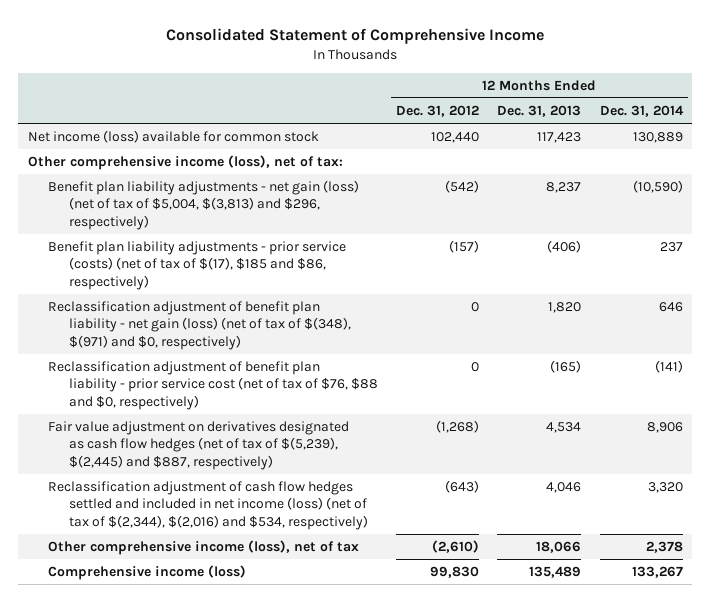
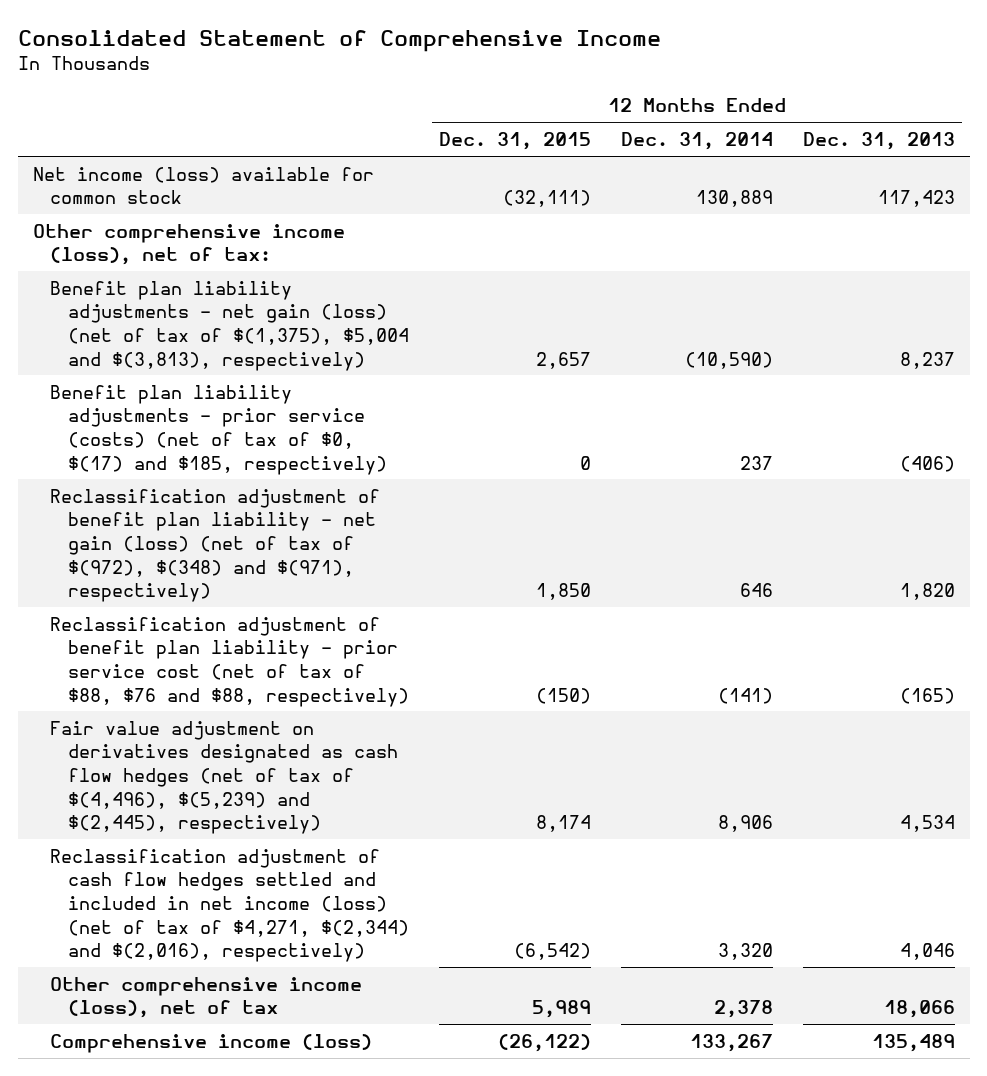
[396,104,480,117] Dec. 31, 2012 -> none
none -> [439,132,592,151] Dec. 31, 2015
[48,179,360,230] Benefit plan liability adjustments - net gain (loss) (net of tax of $5,004, $(3,813) and $296, respectively) -> [50,280,410,371] Benefit plan liability adjustments - net gain (loss) (net of tax of $(1,375), $5,004 and $(3,813), respectively)
[48,240,347,290] Benefit plan liability adjustments - prior service (costs) (net of tax of $(17), $185 and $86, respectively) -> [50,384,388,475] Benefit plan liability adjustments - prior service (costs) (net of tax of $0, $(17) and $185, respectively)
[48,300,351,350] Reclassification adjustment of benefit plan liability - net gain (loss) (net of tax of $(348), $(971) and $0, respectively) -> [50,488,381,603] Reclassification adjustment of benefit plan liability - net gain (loss) (net of tax of $(972), $(348) and $(971), respectively)
[48,360,378,410] Reclassification adjustment of benefit plan liability - prior service cost (net of tax of $76, $88 and $0, respectively) -> [50,616,410,707] Reclassification adjustment of benefit plan liability - prior service cost (net of tax of $88, $76 and $88, respectively)
[48,420,350,470] Fair value adjustment on derivatives designated as cash flow hedges (net of tax of $(5,239), $(2,445) and $887, respectively) -> [50,720,399,835] Fair value adjustment on derivatives designated as cash flow hedges (net of tax of $(4,496), $(5,239) and $(2,445), respectively)
[48,480,368,530] Reclassification adjustment of cash flow hedges settled and included in net income (loss) (net of tax of $(2,344), $(2,016) and $534, respectively) -> [50,848,410,963] Reclassification adjustment of cash flow hedges settled and included in net income (loss) (net of tax of $4,271, $(2,344) and $(2,016), respectively)

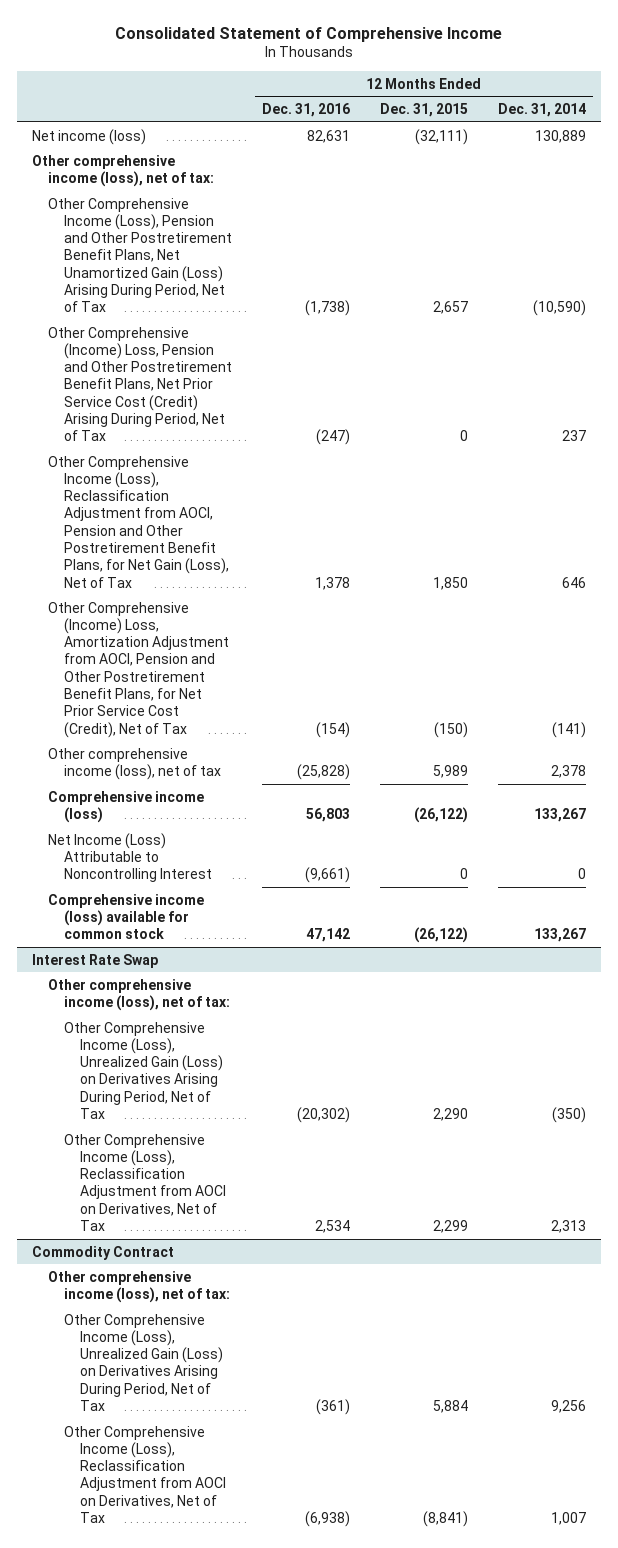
[802,132,955,151] Dec. 31, 2013 -> none
none -> [262,103,351,118] Dec. 31, 2016
[32,166,374,205] Net income (loss) available for common stock -> [32,128,147,145] Net income (loss)
[50,720,399,835] Fair value adjustment on derivatives designated as cash flow hedges (net of tax of $(4,496), $(5,239) and $(2,445), respectively) -> none
[50,848,410,963] Reclassification adjustment of cash flow hedges settled and included in net income (loss) (net of tax of $4,271, $(2,344) and $(2,016), respectively) -> none
[50,280,410,371] Benefit plan liability adjustments - net gain (loss) (net of tax of $(1,375), $5,004 and $(3,813), respectively) -> [48,197,233,313] Other Comprehensive Income (Loss), Pension and Other Postretirement Benefit Plans, Net Unamortized Gain (Loss) Arising During Period, Net of Tax
[50,384,388,475] Benefit plan liability adjustments - prior service (costs) (net of tax of $0, $(17) and $185, respectively) -> [48,326,233,442] Other Comprehensive (Income) Loss, Pension and Other Postretirement Benefit Plans, Net Prior Service Cost (Credit) Arising During Period, Net of Tax
[50,488,381,603] Reclassification adjustment of benefit plan liability - net gain (loss) (net of tax of $(972), $(348) and $(971), respectively) -> [48,455,230,588] Other Comprehensive Income (Loss), Reclassification Adjustment from AOCI, Pension and Other Postretirement Benefit Plans, for Net Gain (Loss), Net of Tax
[50,616,410,707] Reclassification adjustment of benefit plan liability - prior service cost (net of tax of $88, $76 and $88, respectively) -> [48,601,230,738] Other Comprehensive (Income) Loss, Amortization Adjustment from AOCI, Pension and Other Postretirement Benefit Plans, for Net Prior Service Cost (Credit), Net of Tax
none -> [48,832,213,883] Net Income (Loss) Attributable to Noncontrolling Interest
none -> [48,893,205,940] Comprehensive income (loss) available for common stock
none -> [32,953,159,968] Interest Rate Swap
none -> [48,978,231,1011] Other comprehensive income (loss), net of tax:
none -> [64,1021,224,1120] Other Comprehensive Income (Loss), Unrealized Gain (Loss) on Derivatives Arising During Period, Net of Tax
none -> [64,1133,227,1232] Other Comprehensive Income (Loss), Reclassification Adjustment from AOCI on Derivatives, Net of Tax
none -> [32,1245,175,1260] Commodity Contract
none -> [48,1270,231,1303] Other comprehensive income (loss), net of tax:
none -> [64,1313,224,1412] Other Comprehensive Income (Loss), Unrealized Gain (Loss) on Derivatives Arising During Period, Net of Tax
none -> [64,1425,227,1524] Other Comprehensive Income (Loss), Reclassification Adjustment from AOCI on Derivatives, Net of Tax

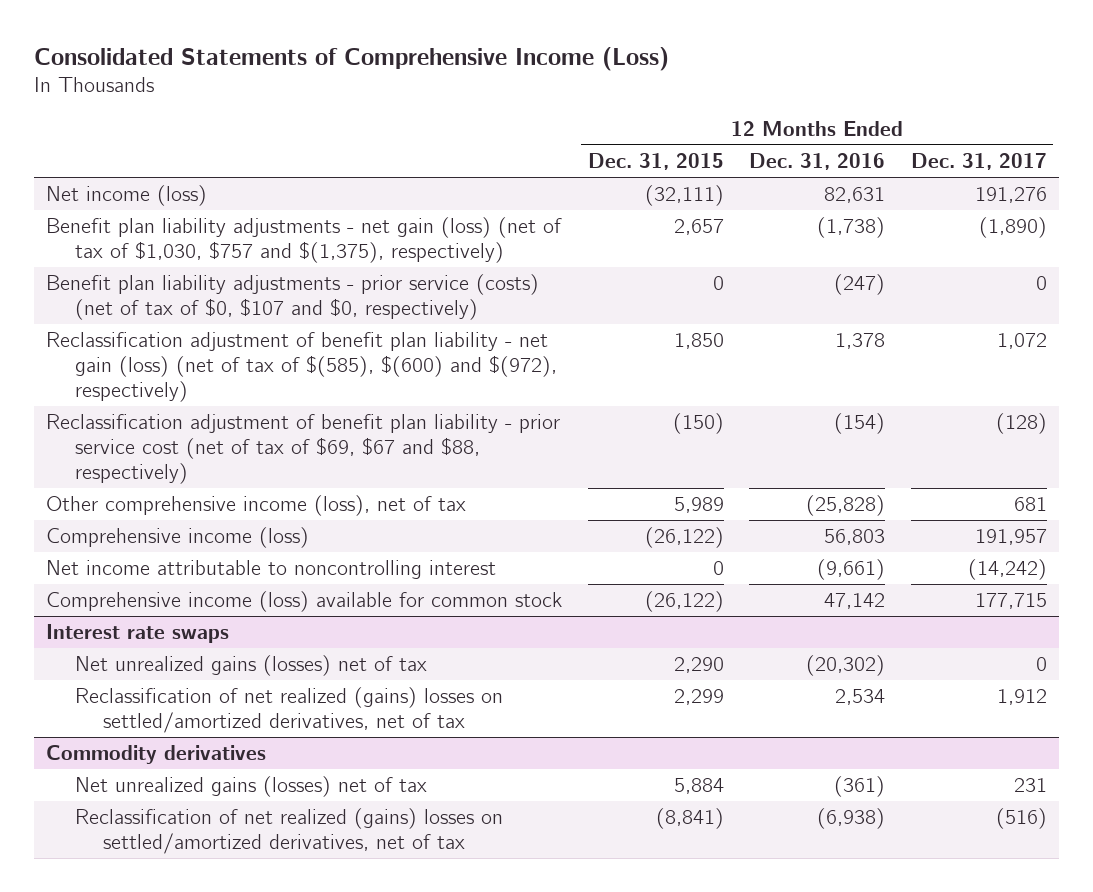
[115,26,503,42] Consolidated Statement of Comprehensive Income -> [33,47,669,72] Consolidated Statements of Comprehensive Income (Loss)
[497,103,586,118] Dec. 31, 2014 -> none
none -> [910,153,1047,171] Dec. 31, 2017
[32,154,215,187] Other comprehensive income (loss), net of tax: -> none
[48,197,233,313] Other Comprehensive Income (Loss), Pension and Other Postretirement Benefit Plans, Net Unamortized Gain (Loss) Arising During Period, Net of Tax -> [46,217,563,264] Benefit plan liability adjustments - net gain (loss) (net of tax of $1,030, $757 and $(1,375), respectively)
[48,326,233,442] Other Comprehensive (Income) Loss, Pension and Other Postretirement Benefit Plans, Net Prior Service Cost (Credit) Arising During Period, Net of Tax -> [46,274,540,321] Benefit plan liability adjustments - prior service (costs) (net of tax of $0, $107 and $0, respectively)
[48,455,230,588] Other Comprehensive Income (Loss), Reclassification Adjustment from AOCI, Pension and Other Postretirement Benefit Plans, for Net Gain (Loss), Net of Tax -> [46,332,557,402] Reclassification adjustment of benefit plan liability - net gain (loss) (net of tax of $(585), $(600) and $(972), respectively)
[48,601,230,738] Other Comprehensive (Income) Loss, Amortization Adjustment from AOCI, Pension and Other Postretirement Benefit Plans, for Net Prior Service Cost (Credit), Net of Tax -> [46,414,561,484] Reclassification adjustment of benefit plan liability - prior service cost (net of tax of $69, $67 and $88, respectively)
[48,832,213,883] Net Income (Loss) Attributable to Noncontrolling Interest -> [46,560,497,580] Net income attributable to noncontrolling interest
[48,978,231,1011] Other comprehensive income (loss), net of tax: -> none
[48,1270,231,1303] Other comprehensive income (loss), net of tax: -> none
[32,953,159,968] Interest Rate Swap -> [46,624,230,644] Interest rate swaps
[64,1021,224,1120] Other Comprehensive Income (Loss), Unrealized Gain (Loss) on Derivatives Arising During Period, Net of Tax -> [74,655,427,677] Net unrealized gains (losses) net of tax
[64,1133,227,1232] Other Comprehensive Income (Loss), Reclassification Adjustment from AOCI on Derivatives, Net of Tax -> [74,687,503,734] Reclassification of net realized (gains) losses on settled/amortized derivatives, net of tax
[32,1245,175,1260] Commodity Contract -> [46,745,267,765] Commodity derivatives
[64,1313,224,1412] Other Comprehensive Income (Loss), Unrealized Gain (Loss) on Derivatives Arising During Period, Net of Tax -> [74,776,427,798] Net unrealized gains (losses) net of tax
[64,1425,227,1524] Other Comprehensive Income (Loss), Reclassification Adjustment from AOCI on Derivatives, Net of Tax -> [74,808,503,855] Reclassification of net realized (gains) losses on settled/amortized derivatives, net of tax

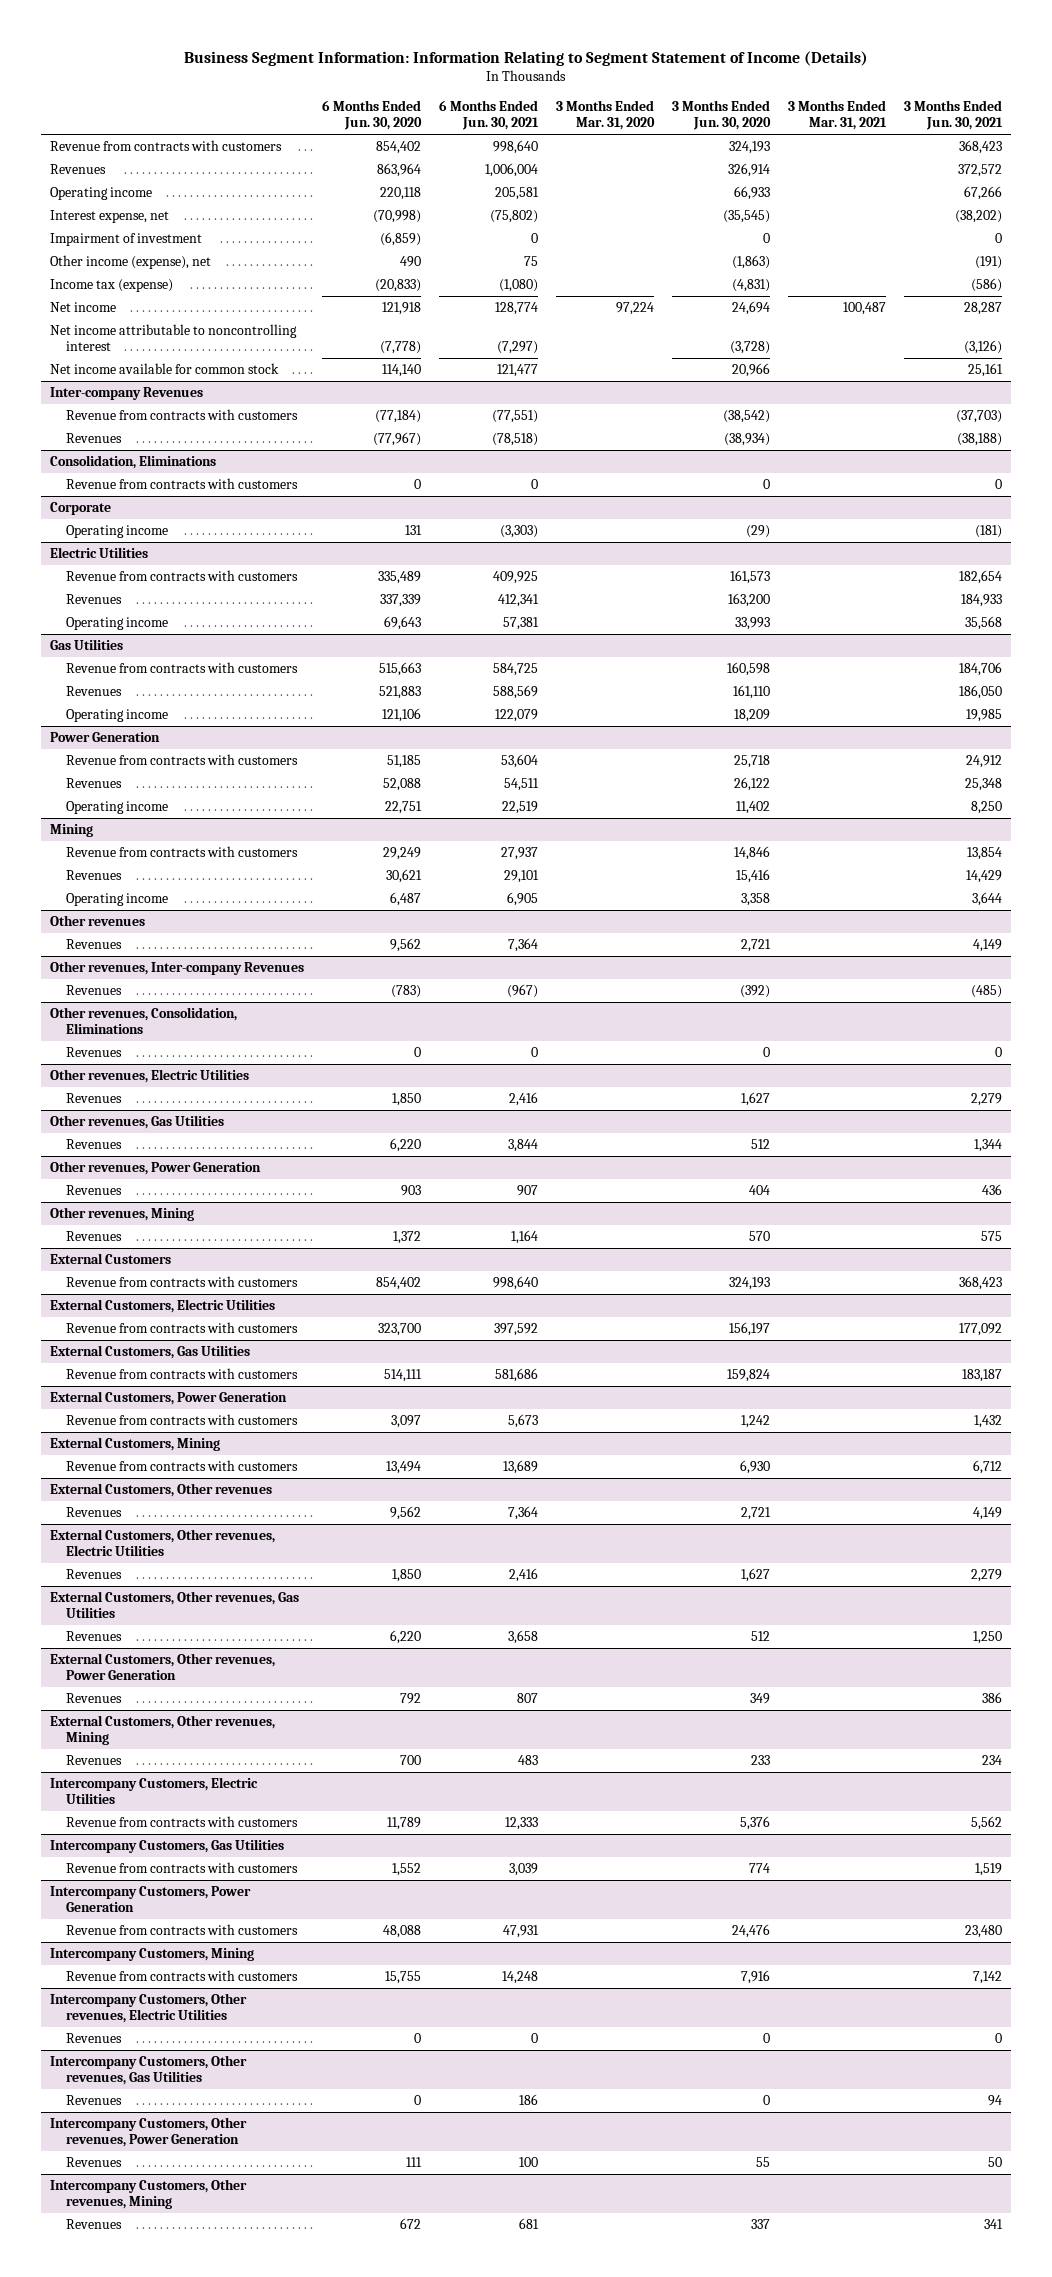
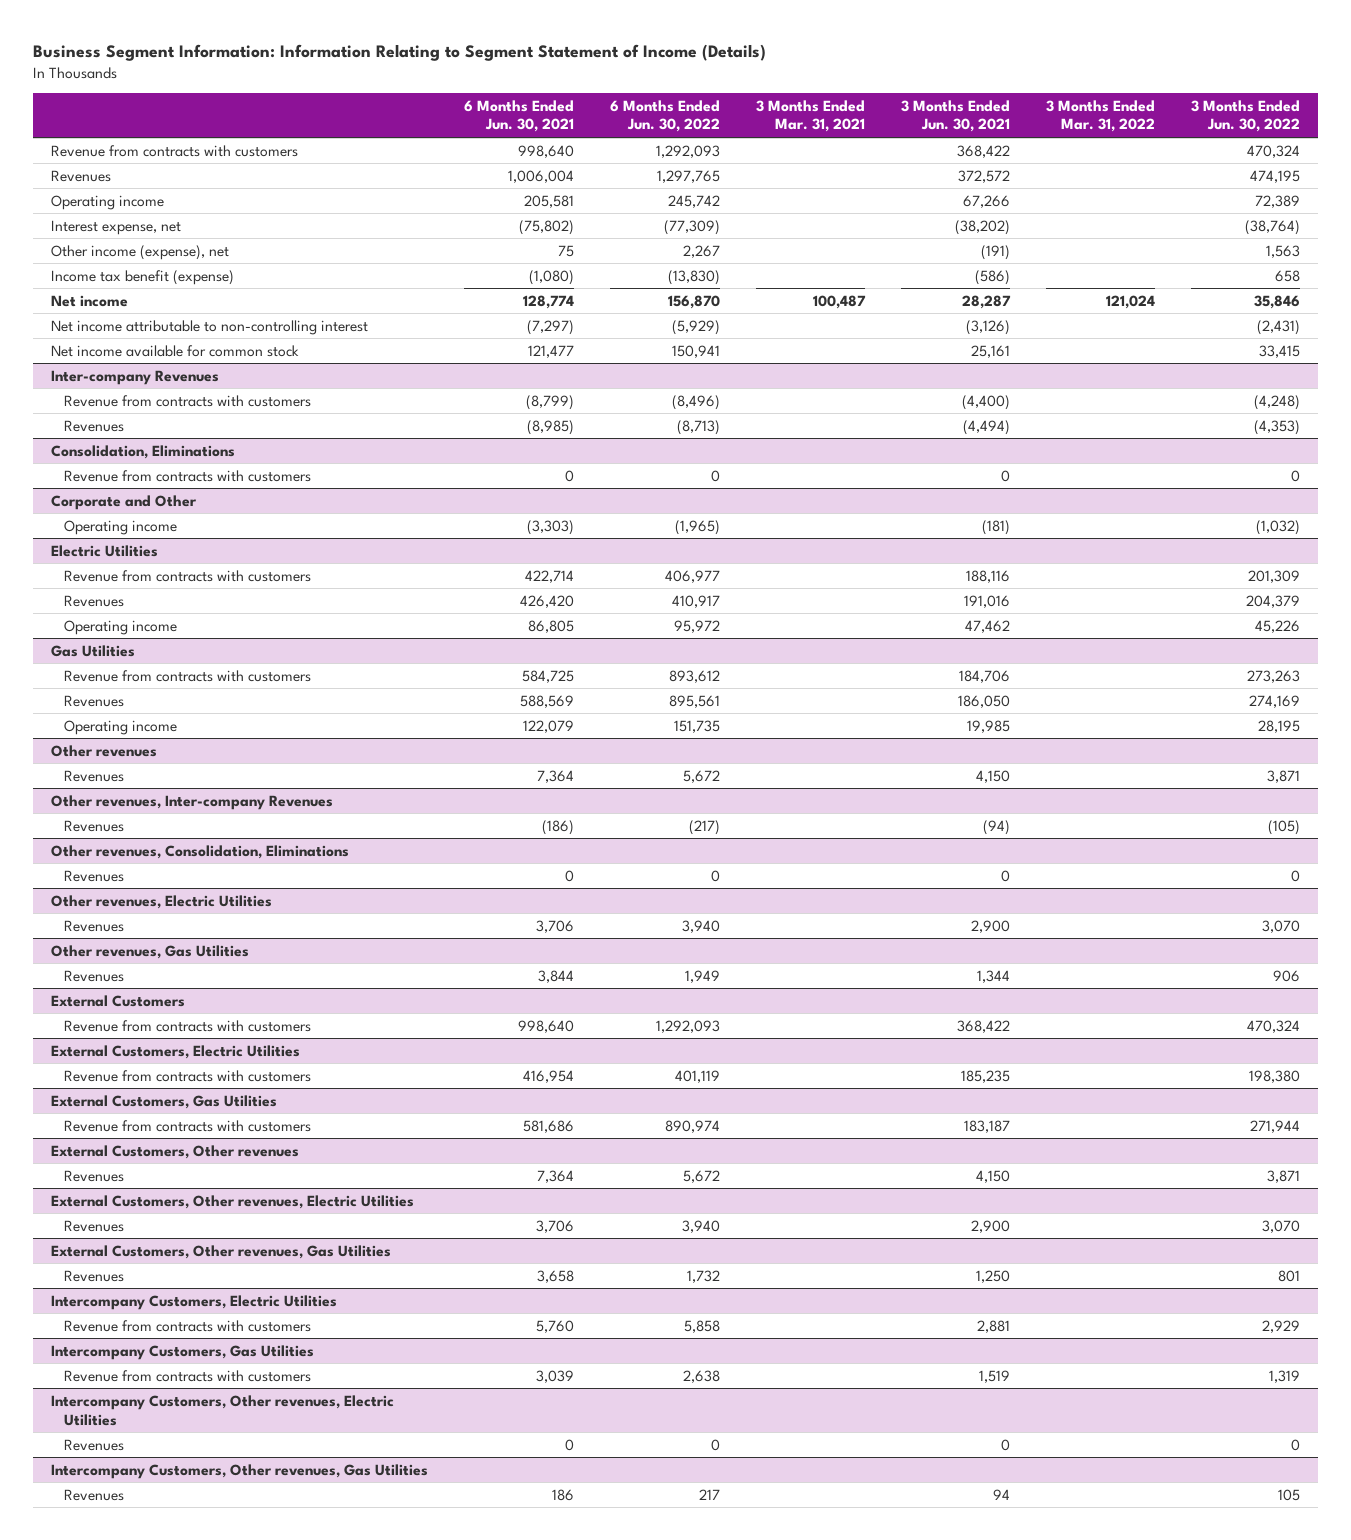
[322,100,423,131] 6 Months Ended Jun. 30, 2020 -> none
[556,100,656,131] 3 Months Ended Mar. 31, 2020 -> none
[672,100,772,131] 3 Months Ended Jun. 30, 2020 -> none
none -> [610,99,721,133] 6 Months Ended Jun. 30, 2022
none -> [1046,99,1156,133] 3 Months Ended Mar. 31, 2022
none -> [1191,99,1301,133] 3 Months Ended Jun. 30, 2022
[959,140,1003,155] 368,423 -> [957,144,1011,158] 368,422
[50,233,203,247] Impairment of investment -> none
[50,279,174,293] Income tax (expense) -> [51,269,235,285] Income tax benefit (expense)
[50,324,298,352] Net income attributable to noncontrolling interest -> [51,319,369,335] Net income attributable to non-controlling interest
[492,410,539,424] (77,551) -> [526,394,575,410] (8,799)
[956,410,1003,424] (37,703) -> [962,394,1011,410] (4,400)
[492,433,539,447] (78,518) -> [527,419,575,435] (8,985)
[957,433,1003,447] (38,188) -> [963,419,1011,435] (4,494)
[50,502,112,516] Corporate -> [51,494,198,510] Corporate and Other
[493,571,539,585] 409,925 -> [525,569,575,583] 422,714
[959,570,1003,585] 182,654 -> [966,569,1011,583] 188,116
[498,594,540,608] 412,341 -> [520,594,575,608] 426,420
[961,594,1003,608] 184,933 -> [964,594,1011,608] 191,016
[503,617,540,631] 57,381 -> [528,619,575,633] 86,805
[965,616,1003,631] 35,568 -> [965,619,1011,633] 47,462
[50,732,161,743] Power Generation -> none
[66,754,299,766] Revenue from contracts with customers -> none
[66,778,123,789] Revenues -> none
[66,801,169,815] Operating income -> none
[50,824,94,838] Mining -> none
[66,846,299,858] Revenue from contracts with customers -> none
[66,870,123,881] Revenues -> none
[66,893,169,907] Operating income -> none
[973,939,1003,953] 4,149 -> [976,769,1011,783] 4,150
[507,984,539,999] (967) -> [542,819,575,835] (186)
[971,985,1003,999] (485) -> [983,819,1011,835] (94)
[509,1092,539,1107] 2,416 -> [536,919,575,933] 3,706
[971,1093,1003,1107] 2,279 -> [971,919,1011,933] 2,900
[50,1161,262,1176] Other revenues, Power Generation -> none
[66,1185,123,1196] Revenues -> none
[50,1207,195,1222] Other revenues, Mining -> none
[66,1231,123,1242] Revenues -> none
[959,1276,1003,1291] 368,423 -> [957,1019,1011,1033] 368,422
[494,1323,539,1337] 397,592 -> [523,1069,575,1083] 416,954
[959,1323,1003,1337] 177,092 -> [961,1069,1011,1083] 185,235
[50,1391,288,1406] External Customers, Power Generation -> none
[66,1414,299,1426] Revenue from contracts with customers -> none
[50,1437,221,1452] External Customers, Mining -> none
[66,1460,299,1472] Revenue from contracts with customers -> none
[973,1507,1003,1521] 4,149 -> [976,1169,1011,1183] 4,150
[509,1568,539,1583] 2,416 -> [536,1219,575,1233] 3,706
[971,1569,1003,1583] 2,279 -> [971,1219,1011,1233] 2,900
[50,1653,276,1681] External Customers, Other revenues, Power Generation -> none
[66,1693,123,1704] Revenues -> none
[50,1715,276,1746] External Customers, Other revenues, Mining -> none
[66,1755,123,1766] Revenues -> none
[505,1817,539,1831] 12,333 -> [536,1319,575,1333] 5,760
[971,1816,1003,1831] 5,562 -> [977,1319,1011,1333] 2,881
[50,1886,252,1913] Intercompany Customers, Power Generation -> none
[66,1924,299,1936] Revenue from contracts with customers -> none
[50,1948,255,1962] Intercompany Customers, Mining -> none
[66,1970,299,1982] Revenue from contracts with customers -> none
[50,2117,248,2148] Intercompany Customers, Other revenues, Power Generation -> none
[66,2157,123,2168] Revenues -> none
[50,2179,248,2210] Intercompany Customers, Other revenues, Mining -> none
[66,2219,123,2230] Revenues -> none

